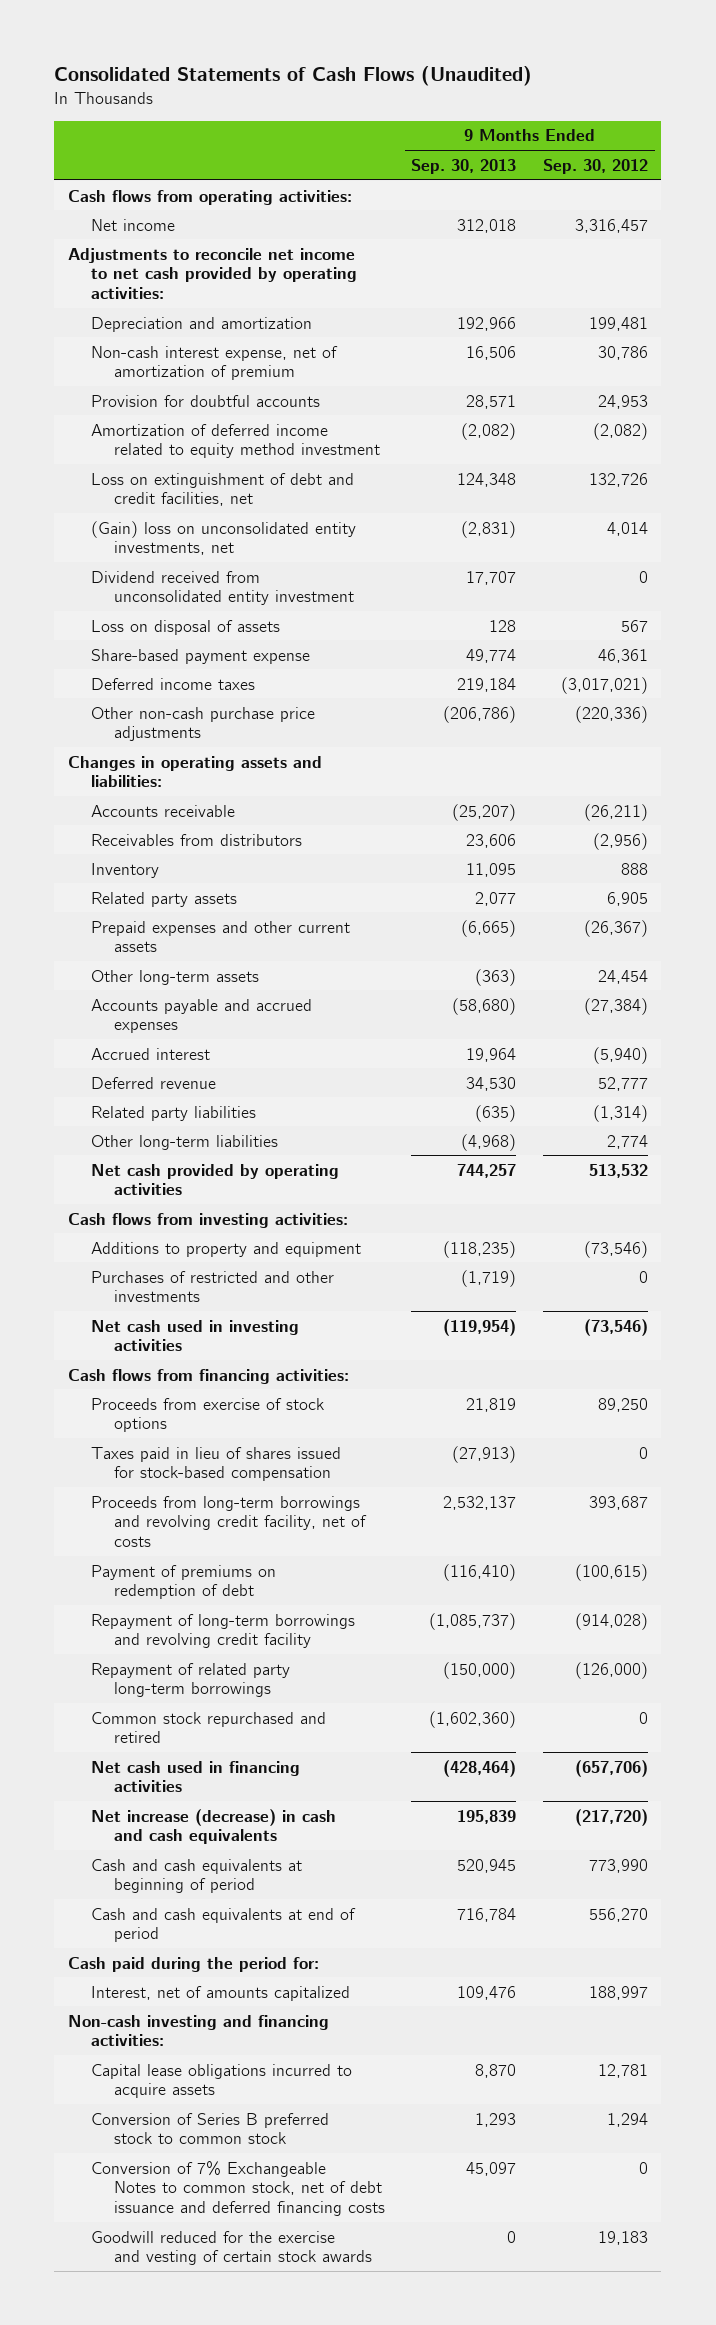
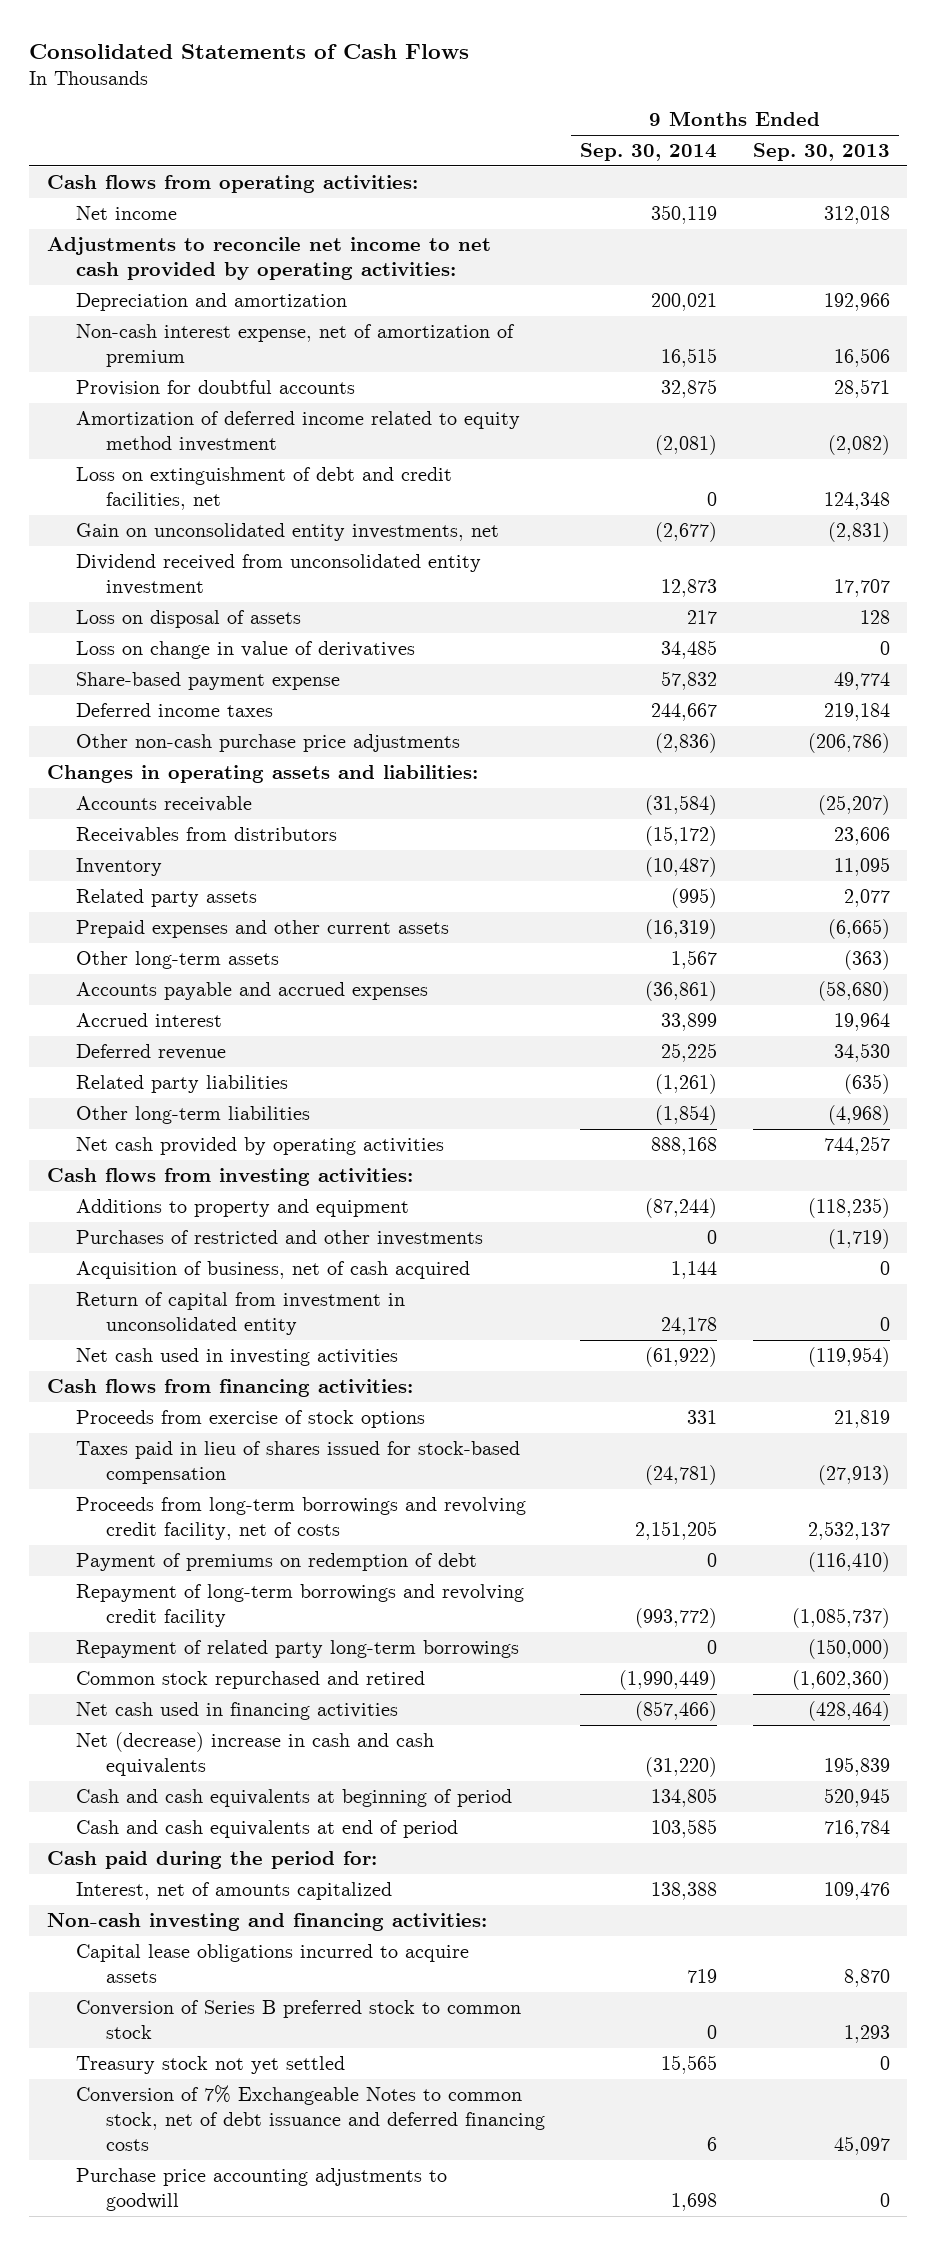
[54,65,533,86] Consolidated Statements of Cash Flows (Unaudited) -> [29,44,470,60] Consolidated Statements of Cash Flows
[543,158,649,174] Sep. 30, 2012 -> none
none -> [580,143,718,162] Sep. 30, 2014
[90,520,356,556] (Gain) loss on unconsolidated entity investments, net -> [76,522,500,541] Gain on unconsolidated entity investments, net
none -> [76,640,416,659] Loss on change in value of derivatives
none -> [76,1260,471,1279] Acquisition of business, net of cash acquired
none -> [76,1291,406,1336] Return of capital from investment in unconsolidated entity
[90,1808,336,1845] Net increase (decrease) in cash and cash equivalents -> [76,1731,435,1777] Net (decrease) increase in cash and cash equivalents
none -> [76,2055,346,2074] Treasury stock not yet settled
[90,2230,372,2266] Goodwill reduced for the exercise and vesting of certain stock awards -> none
none -> [76,2167,448,2212] Purchase price accounting adjustments to goodwill

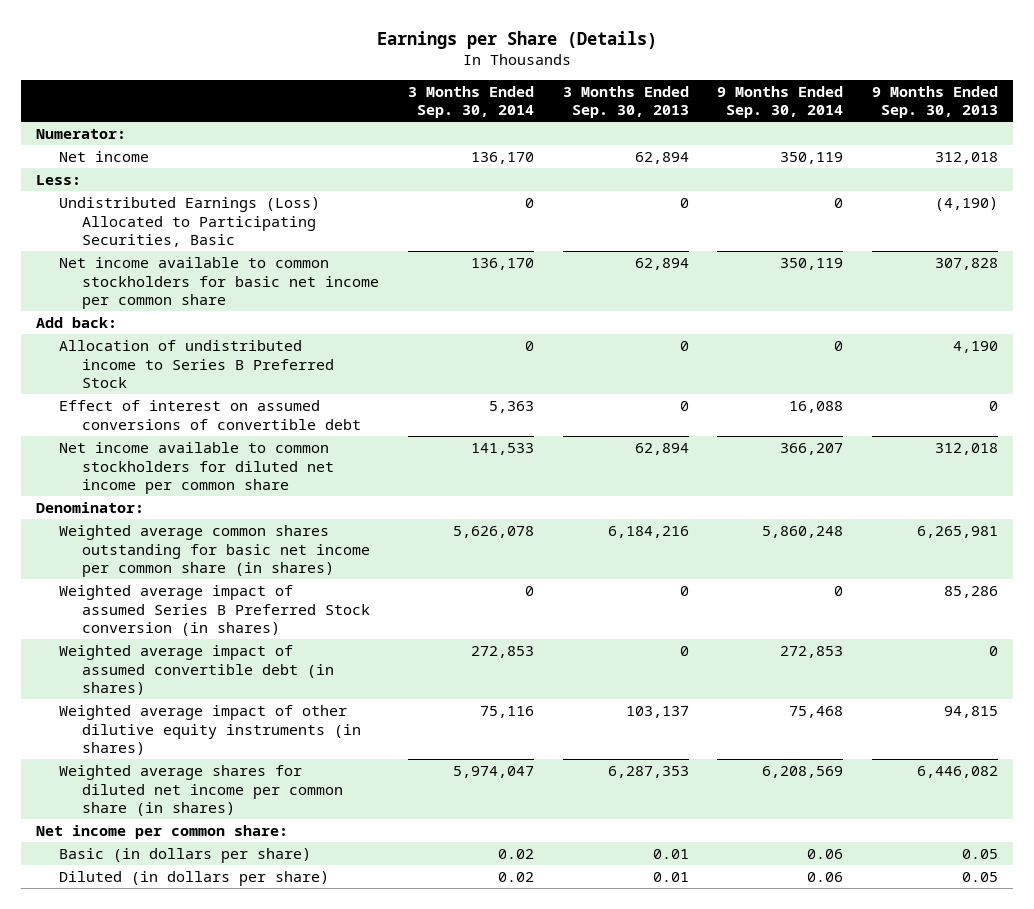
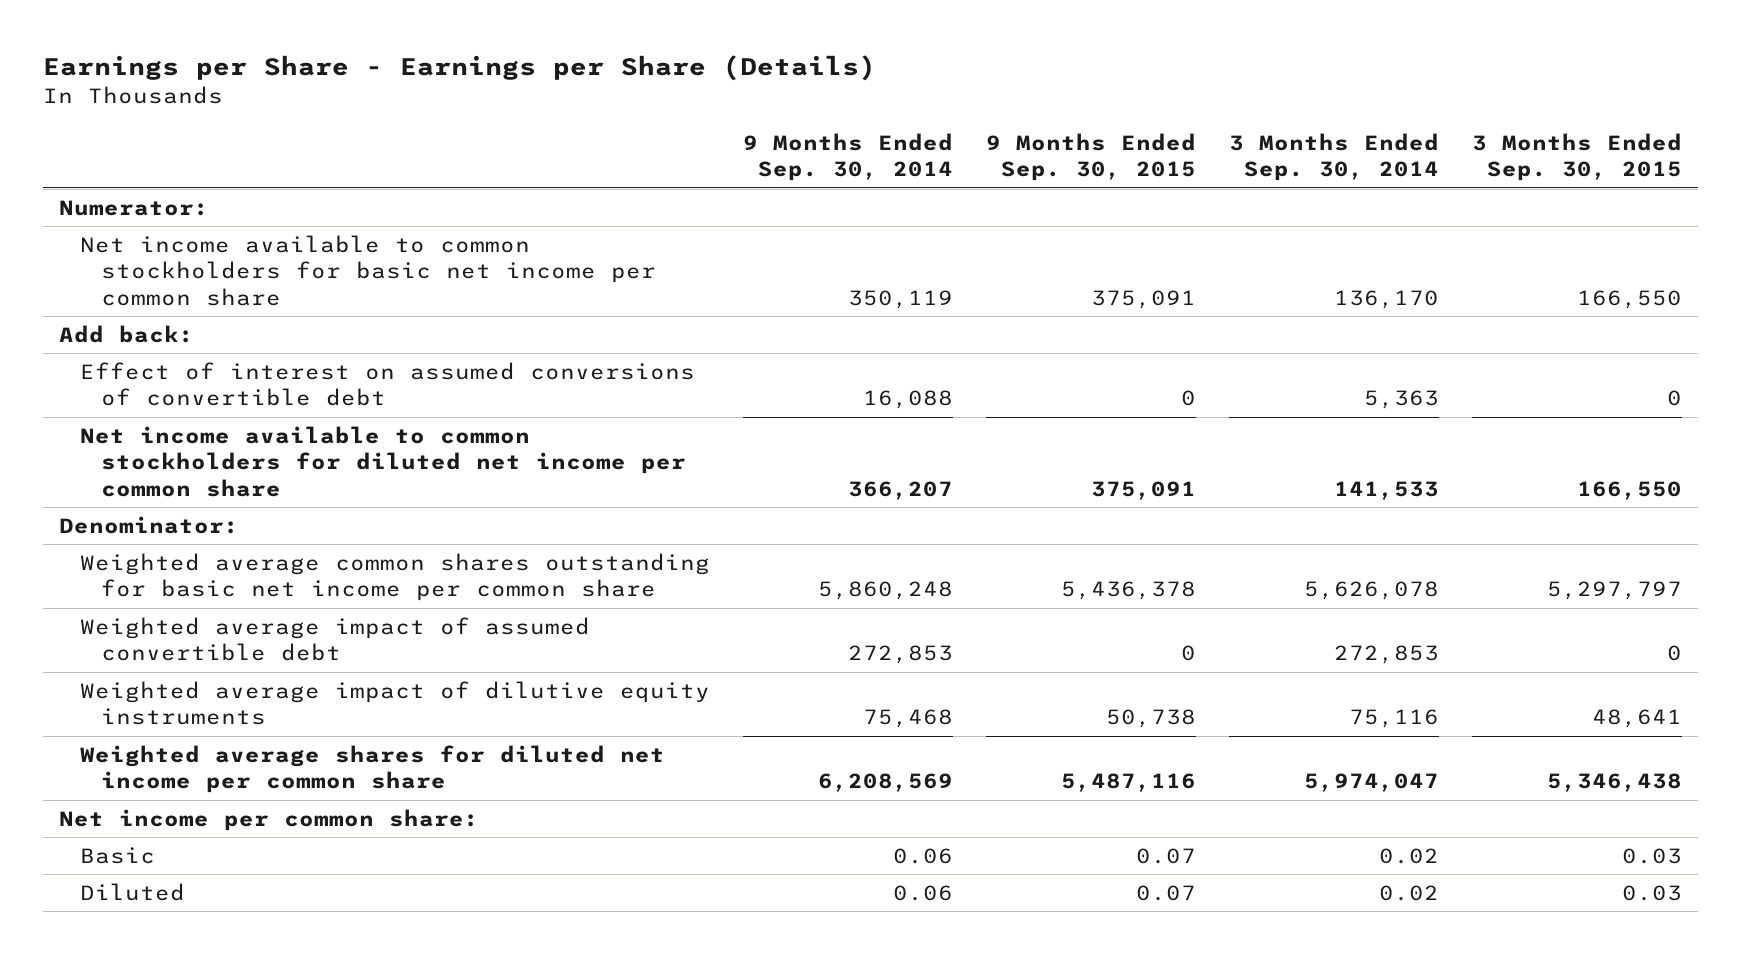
[377,30,658,49] Earnings per Share (Details) -> [42,55,876,82] Earnings per Share - Earnings per Share (Details)
[562,85,689,119] 3 Months Ended Sep. 30, 2013 -> none
[872,85,999,119] 9 Months Ended Sep. 30, 2013 -> none
none -> [986,132,1197,182] 9 Months Ended Sep. 30, 2015
none -> [1471,132,1682,182] 3 Months Ended Sep. 30, 2015
[58,150,149,162] Net income -> none
[35,174,81,185] Less: -> none
[58,196,320,248] Undistributed Earnings (Loss) Allocated to Participating Securities, Basic -> none
[58,339,334,389] Allocation of undistributed income to Series B Preferred Stock -> none
[58,584,370,637] Weighted average impact of assumed Series B Preferred Stock conversion (in shares) -> none
[58,524,370,578] Weighted average common shares outstanding for basic net income per common share (in shares) -> [80,552,711,602] Weighted average common shares outstanding for basic net income per common share
[58,644,334,696] Weighted average impact of assumed convertible debt (in shares) -> [80,616,591,662] Weighted average impact of assumed convertible debt
[58,704,361,756] Weighted average impact of other dilutive equity instruments (in shares) -> [80,680,711,726] Weighted average impact of dilutive equity instruments
[58,764,343,817] Weighted average shares for diluted net income per common share (in shares) -> [80,744,666,794] Weighted average shares for diluted net income per common share
[58,847,311,863] Basic (in dollars per share) -> [80,846,156,864] Basic
[58,870,329,886] Diluted (in dollars per share) -> [80,882,186,901] Diluted

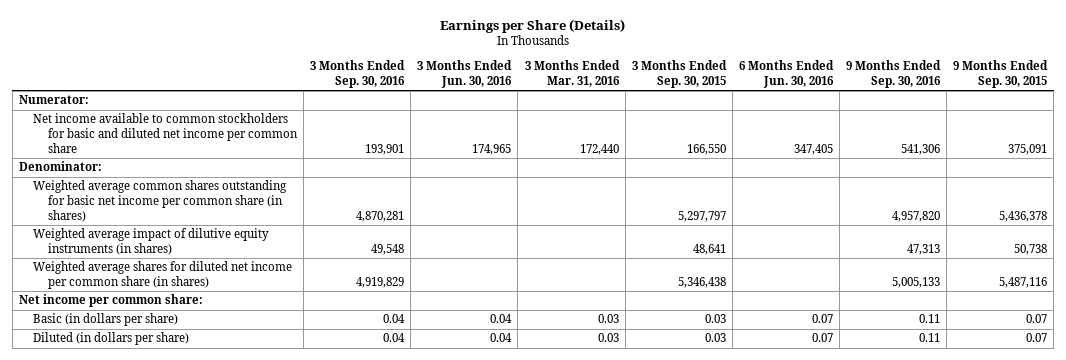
[42,55,876,82] Earnings per Share - Earnings per Share (Details) -> [439,18,625,33] Earnings per Share (Details)
[743,132,954,182] 9 Months Ended Sep. 30, 2014 -> none
[1228,132,1439,182] 3 Months Ended Sep. 30, 2014 -> none
none -> [310,60,406,88] 3 Months Ended Sep. 30, 2016
none -> [417,60,513,88] 3 Months Ended Jun. 30, 2016
none -> [524,60,620,87] 3 Months Ended Mar. 31, 2016
none -> [738,60,834,88] 6 Months Ended Jun. 30, 2016
none -> [845,60,941,88] 9 Months Ended Sep. 30, 2016
[59,324,195,343] Add back: -> none
[80,361,696,407] Effect of interest on assumed conversions of convertible debt -> none
[80,425,687,497] Net income available to common stockholders for diluted net income per common share -> none
[80,234,657,306] Net income available to common stockholders for basic net income per common share -> [33,113,299,154] Net income available to common stockholders for basic and diluted net income per common share
[80,616,591,662] Weighted average impact of assumed convertible debt -> none
[80,552,711,602] Weighted average common shares outstanding for basic net income per common share -> [33,180,288,223] Weighted average common shares outstanding for basic net income per common share (in shares)
[80,680,711,726] Weighted average impact of dilutive equity instruments -> [33,228,270,256] Weighted average impact of dilutive equity instruments (in shares)
[80,744,666,794] Weighted average shares for diluted net income per common share -> [33,261,293,290] Weighted average shares for diluted net income per common share (in shares)
[80,846,156,864] Basic -> [33,313,179,327] Basic (in dollars per share)
[80,882,186,901] Diluted -> [33,332,190,346] Diluted (in dollars per share)

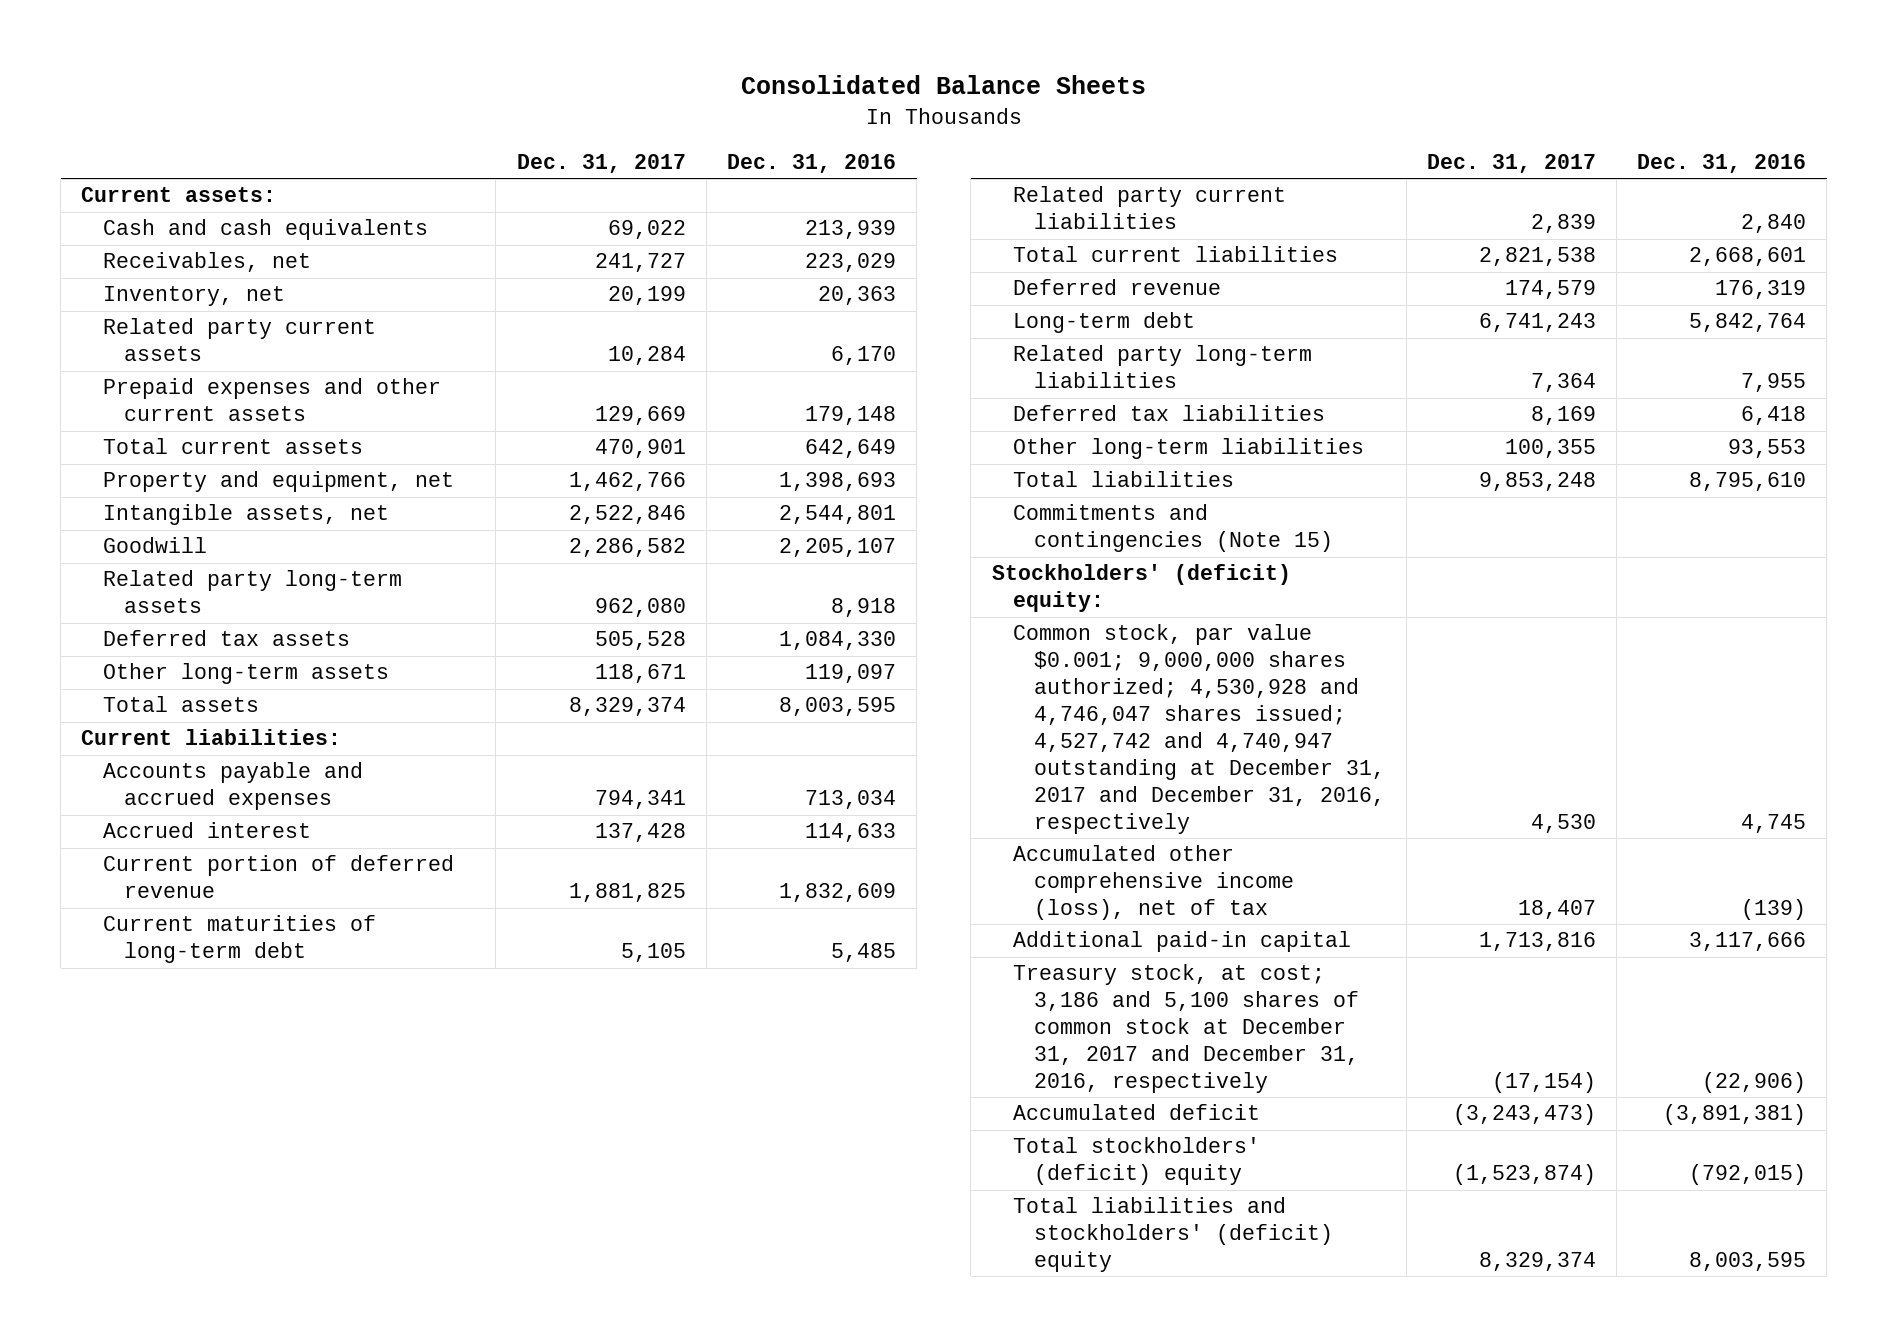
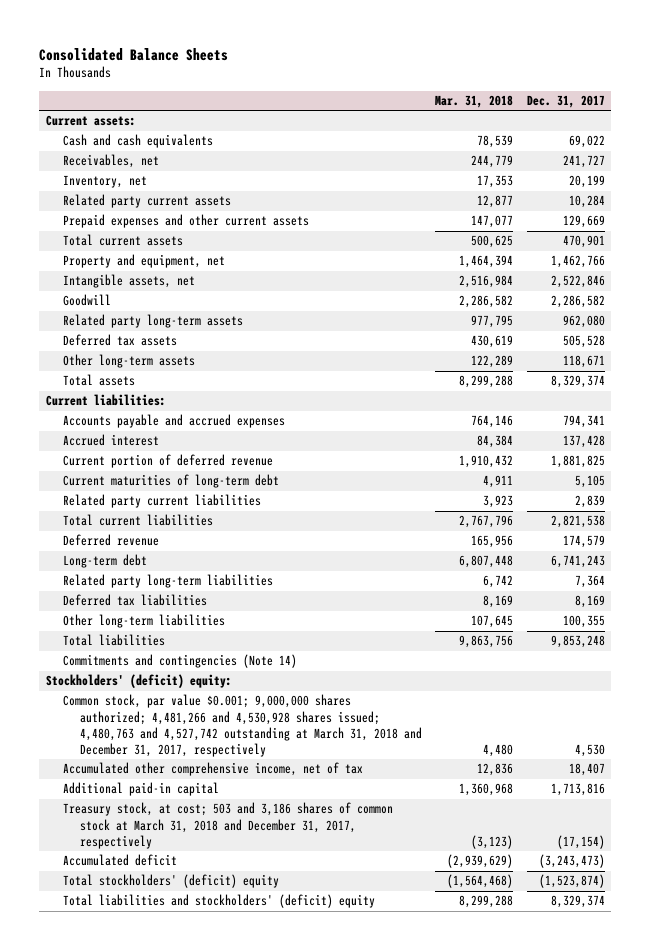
[726,153,896,173] Dec. 31, 2016 -> none
none -> [435,94,514,108] Mar. 31, 2018
[1012,504,1334,553] Commitments and contingencies (Note 15) -> [62,654,297,669] Commitments and contingencies (Note 14)
[1012,624,1386,834] Common stock, par value $0.001; 9,000,000 shares authorized; 4,530,928 and 4,746,047 shares issued; 4,527,742 and 4,740,947 outstanding at December 31, 2017 and December 31, 2016, respectively -> [62,694,422,758] Common stock, par value $0.001; 9,000,000 shares authorized; 4,481,266 and 4,530,928 shares issued; 4,480,763 and 4,527,742 outstanding at March 31, 2018 and December 31, 2017, respectively
[1012,845,1295,921] Accumulated other comprehensive income (loss), net of tax -> [62,762,363,777] Accumulated other comprehensive income, net of tax
[1012,964,1360,1094] Treasury stock, at cost; 3,186 and 5,100 shares of common stock at December 31, 2017 and December 31, 2016, respectively -> [62,802,393,849] Treasury stock, at cost; 503 and 3,186 shares of common stock at March 31, 2018 and December 31, 2017, respectively

